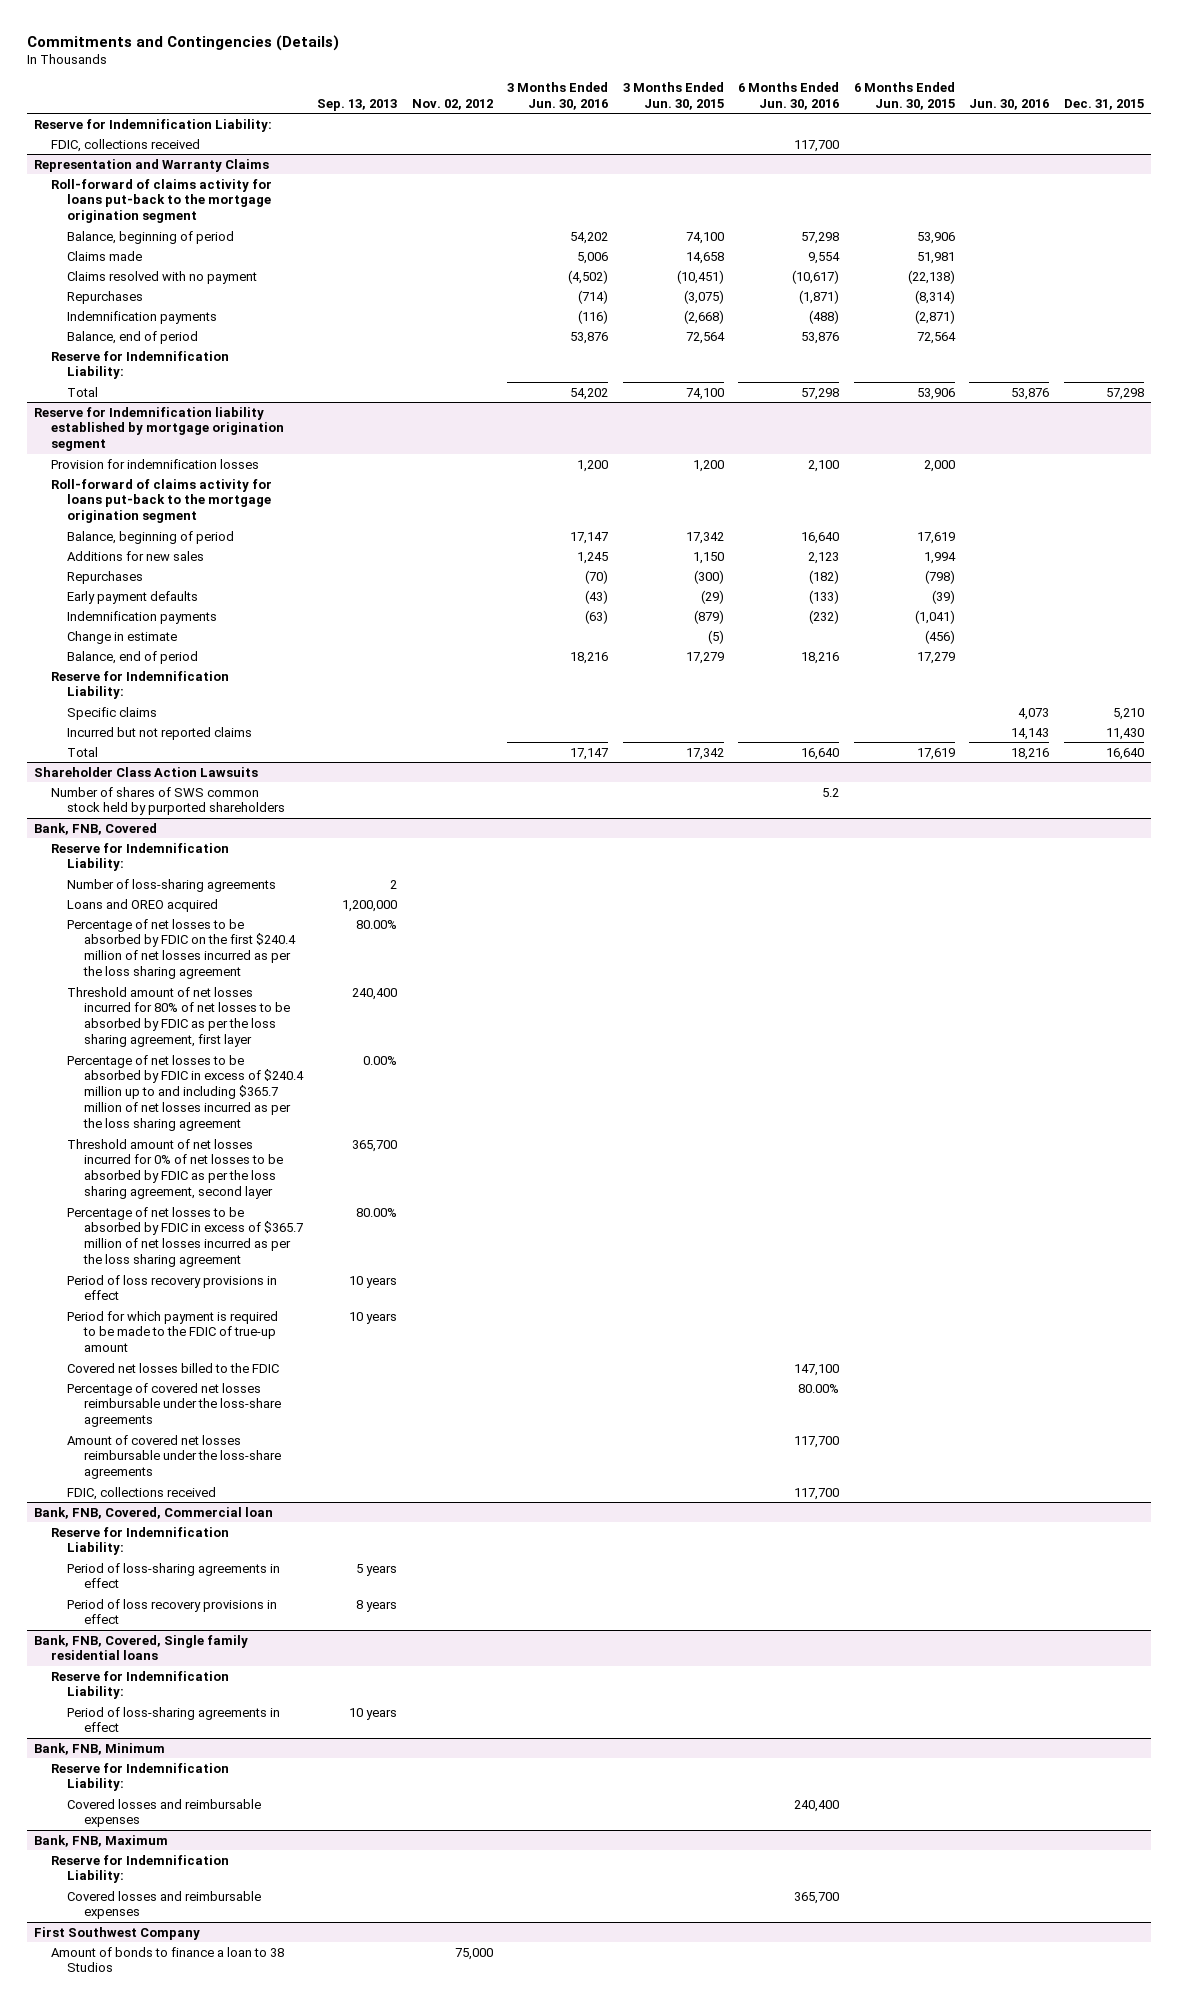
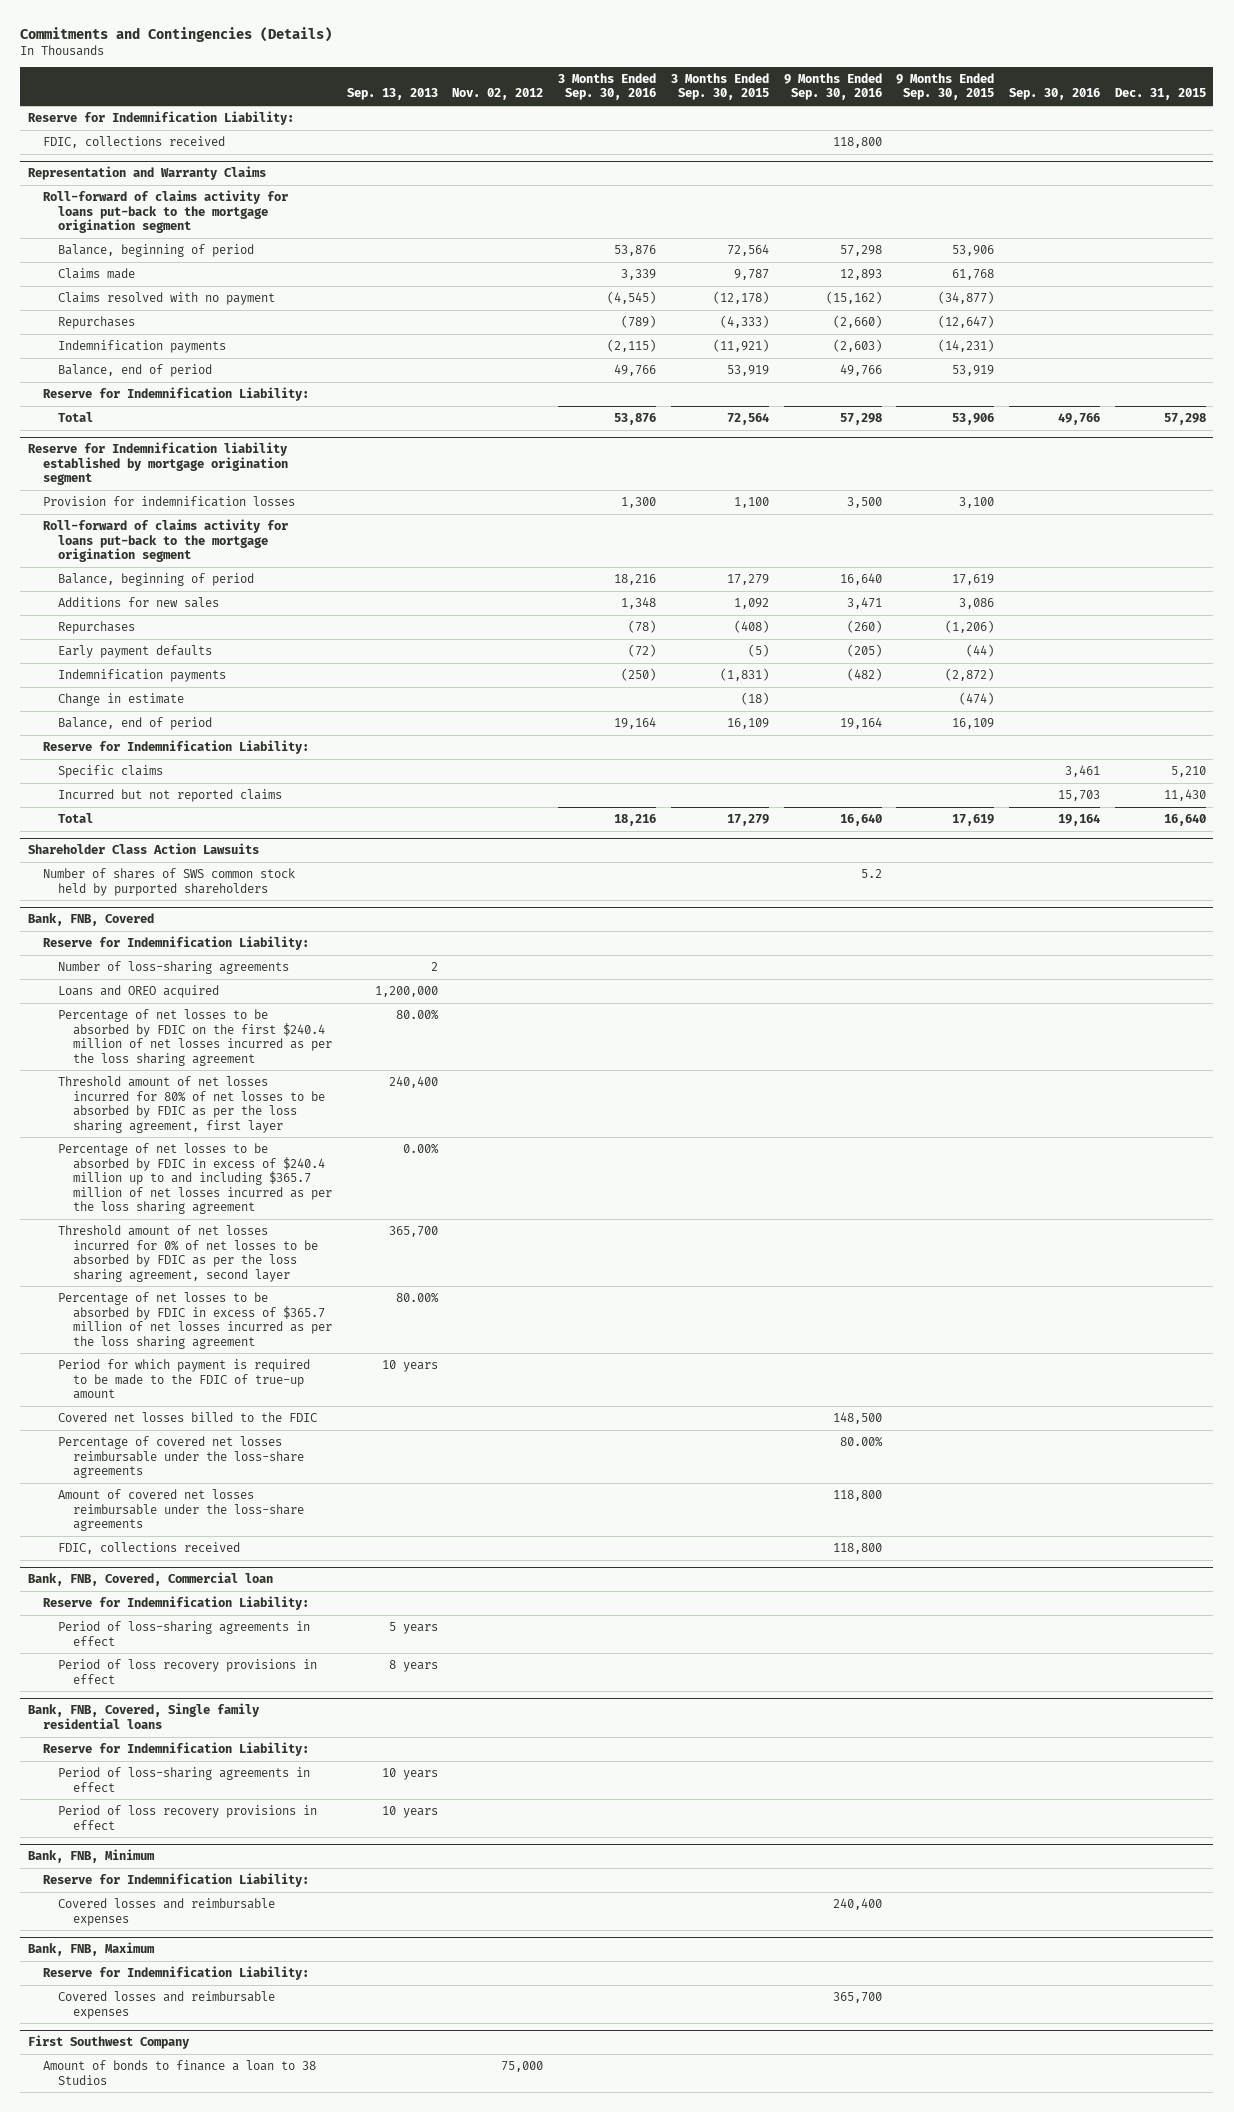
[507,81,609,110] 3 Months Ended Jun. 30, 2016 -> none
[622,81,724,110] 3 Months Ended Jun. 30, 2015 -> none
[738,81,840,110] 6 Months Ended Jun. 30, 2016 -> none
[853,81,955,110] 6 Months Ended Jun. 30, 2015 -> none
[969,98,1050,110] Jun. 30, 2016 -> none
none -> [558,72,657,101] 3 Months Ended Sep. 30, 2016
none -> [670,72,769,101] 3 Months Ended Sep. 30, 2015
none -> [783,72,882,101] 9 Months Ended Sep. 30, 2016
none -> [896,72,995,101] 9 Months Ended Sep. 30, 2015
none -> [1009,88,1101,101] Sep. 30, 2016
[67,1274,278,1301] Period of loss recovery provisions in effect -> none
none -> [57,1805,317,1830] Period of loss recovery provisions in effect

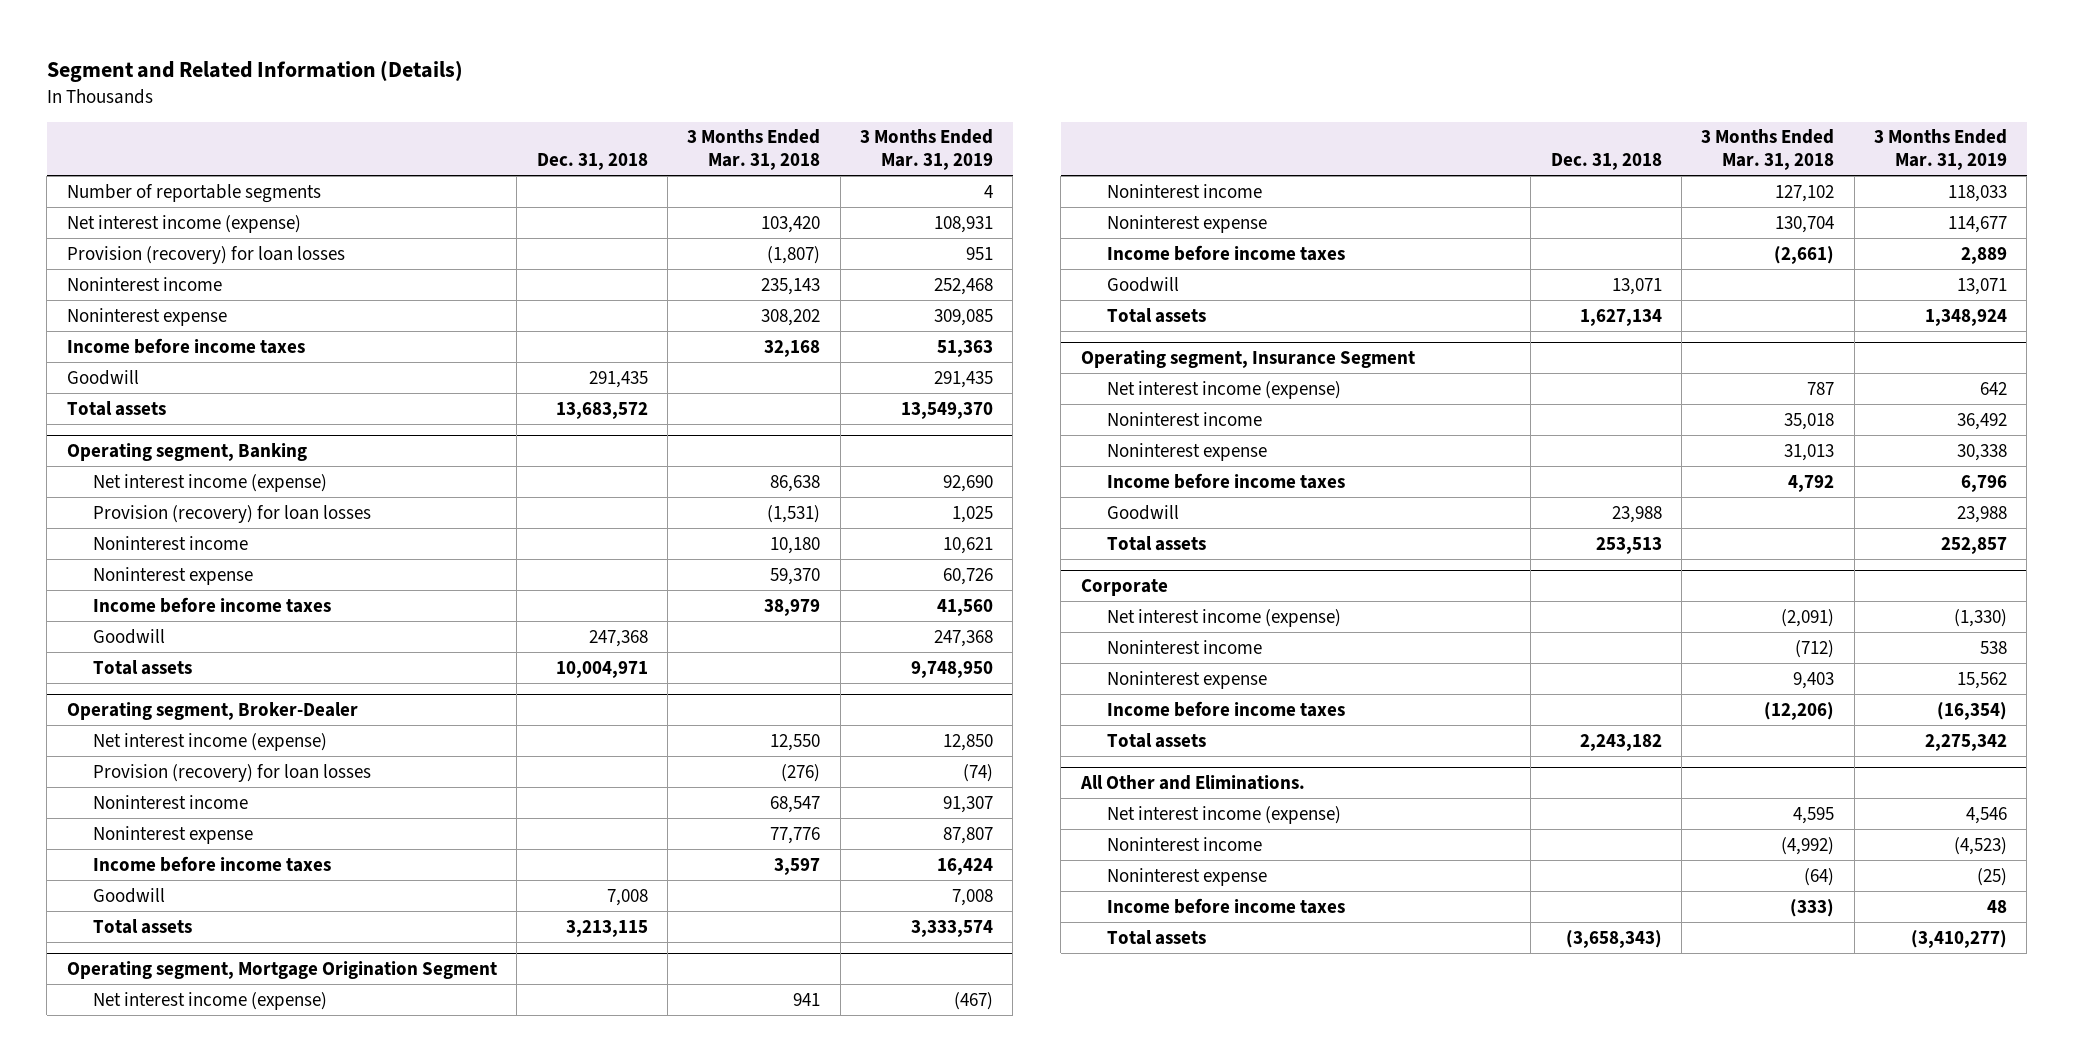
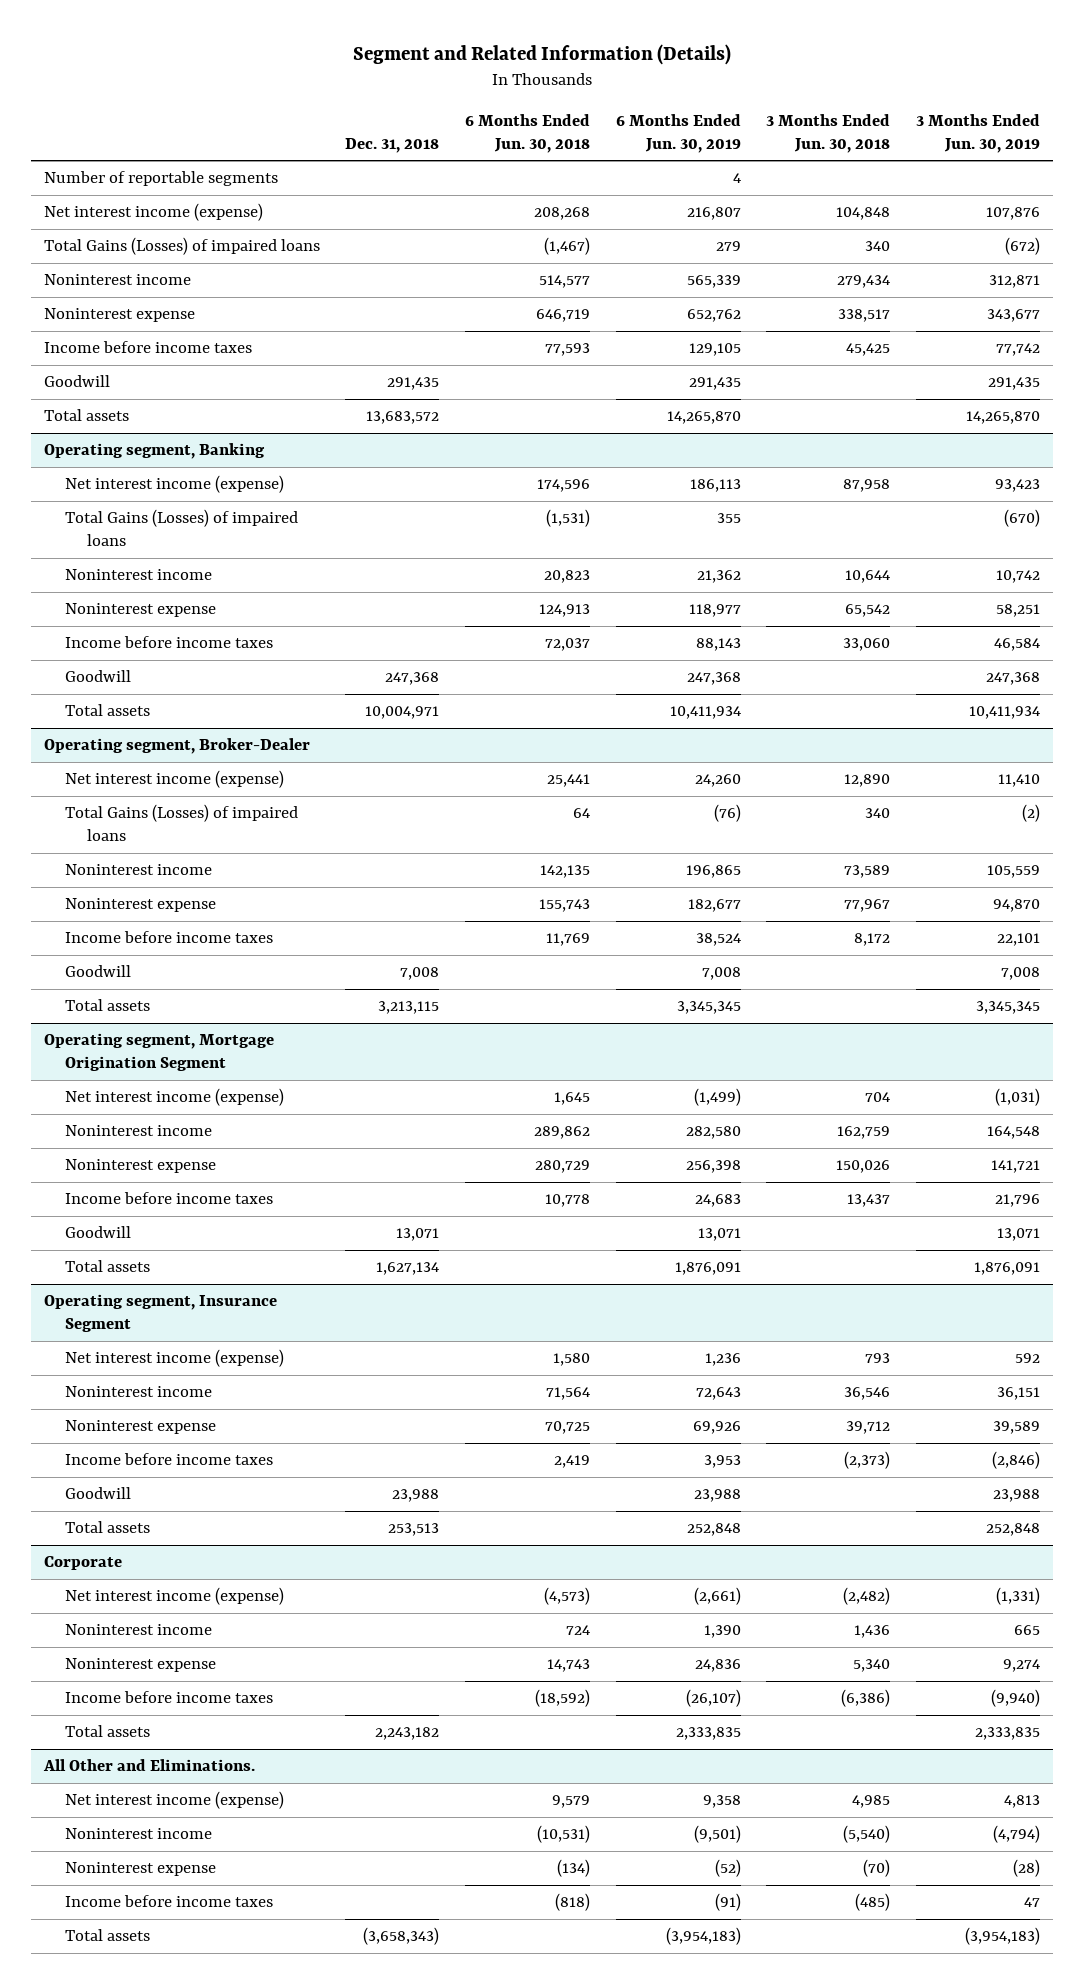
[687,129,821,171] 3 Months Ended Mar. 31, 2018 -> none
[860,129,994,171] 3 Months Ended Mar. 31, 2019 -> none
none -> [464,113,590,153] 6 Months Ended Jun. 30, 2018
none -> [615,113,741,153] 6 Months Ended Jun. 30, 2019
none -> [766,113,891,153] 3 Months Ended Jun. 30, 2018
none -> [915,113,1040,153] 3 Months Ended Jun. 30, 2019
[66,245,345,264] Provision (recovery) for loan losses -> [43,237,320,256] Total Gains (Losses) of impaired loans
[92,504,371,523] Provision (recovery) for loan losses -> [65,509,299,547] Total Gains (Losses) of impaired loans
[92,763,371,782] Provision (recovery) for loan losses -> [65,804,299,842] Total Gains (Losses) of impaired loans

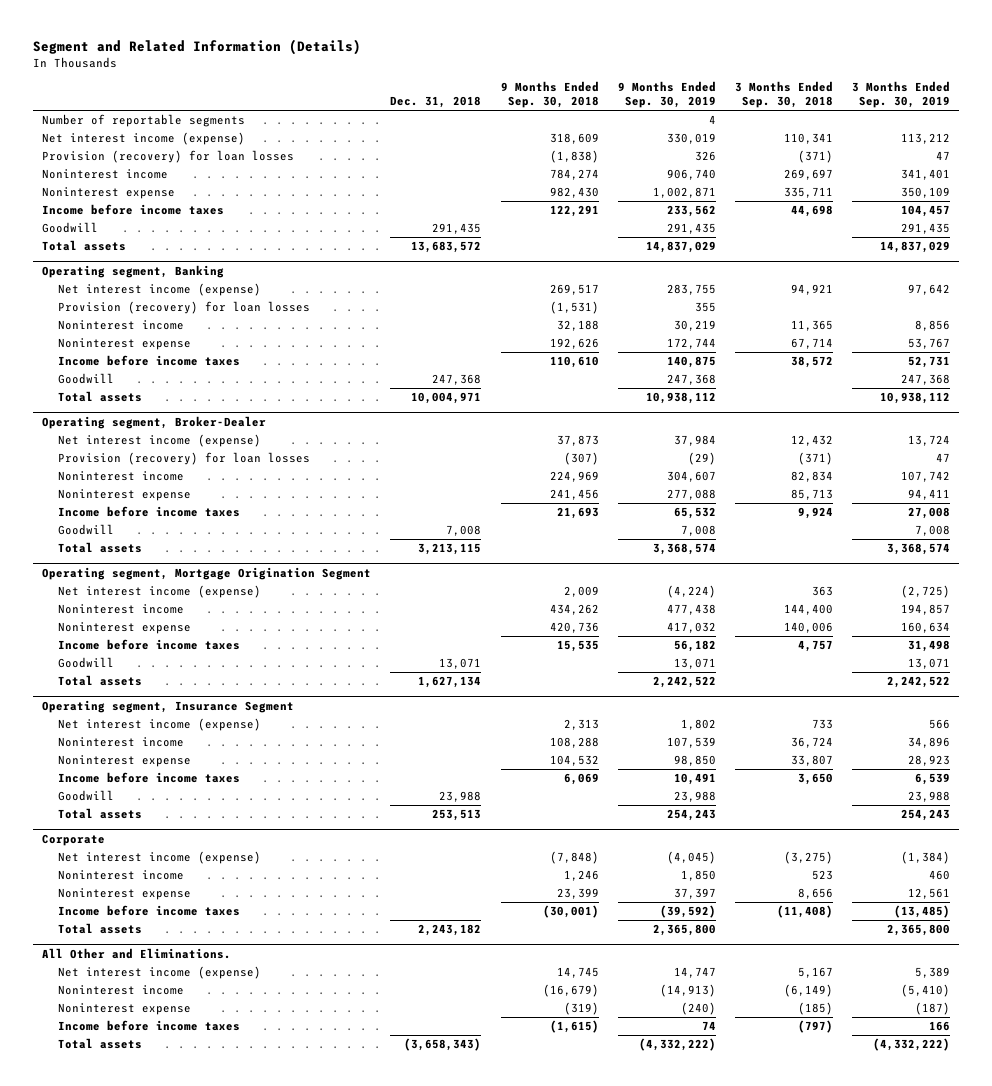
[464,113,590,153] 6 Months Ended Jun. 30, 2018 -> none
[615,113,741,153] 6 Months Ended Jun. 30, 2019 -> none
[766,113,891,153] 3 Months Ended Jun. 30, 2018 -> none
[915,113,1040,153] 3 Months Ended Jun. 30, 2019 -> none
none -> [500,81,599,109] 9 Months Ended Sep. 30, 2018
none -> [617,81,716,109] 9 Months Ended Sep. 30, 2019
none -> [734,81,833,109] 3 Months Ended Sep. 30, 2018
none -> [851,81,950,109] 3 Months Ended Sep. 30, 2019
[43,237,320,256] Total Gains (Losses) of impaired loans -> [42,150,295,164] Provision (recovery) for loan losses
[65,509,299,547] Total Gains (Losses) of impaired loans -> [58,301,311,315] Provision (recovery) for loan losses
[65,804,299,842] Total Gains (Losses) of impaired loans -> [58,452,311,466] Provision (recovery) for loan losses

